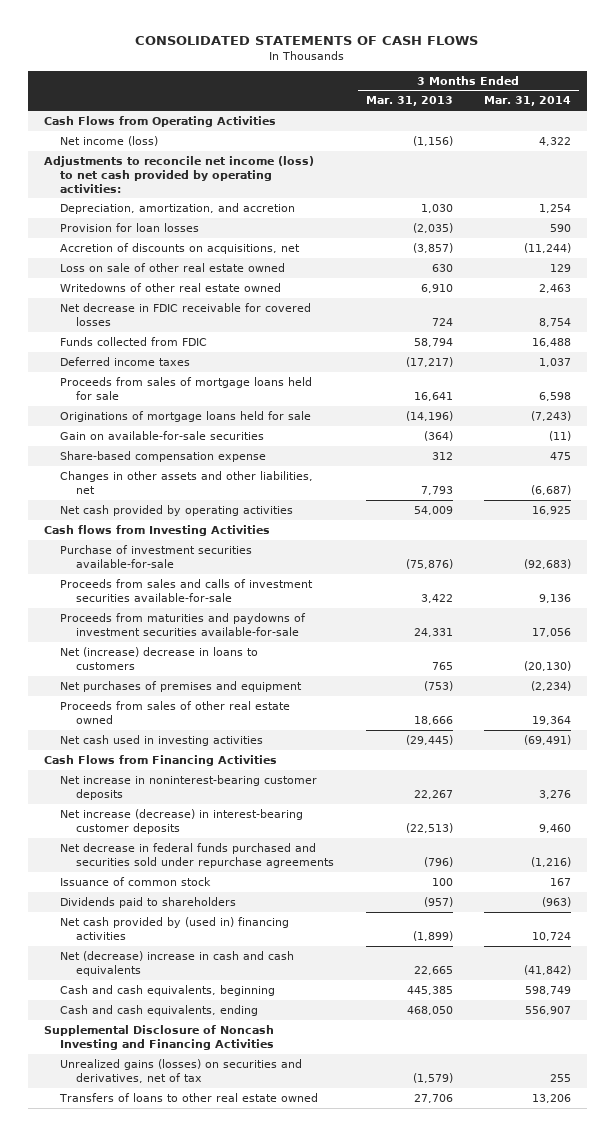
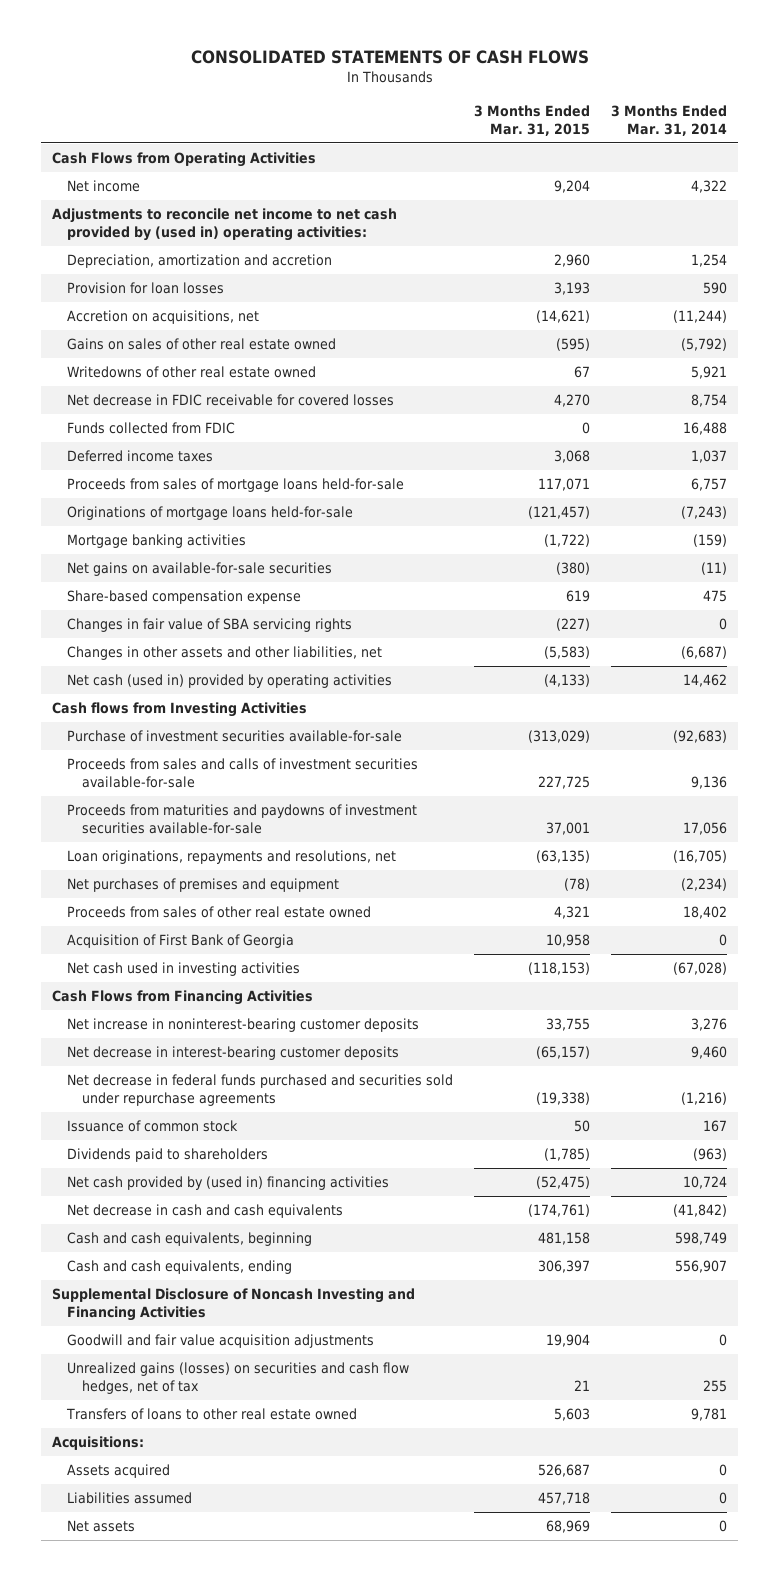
[365,96,453,107] Mar. 31, 2013 -> none
none -> [474,104,591,136] 3 Months Ended Mar. 31, 2015
[59,135,158,146] Net income (loss) -> [66,180,140,193] Net income
[43,155,314,193] Adjustments to reconcile net income (loss) to net cash provided by operating activities: -> [51,208,397,242] Adjustments to reconcile net income to net cash provided by (used in) operating activities:
[59,202,295,214] Depreciation, amortization, and accretion -> [66,254,332,269] Depreciation, amortization and accretion
[59,242,300,254] Accretion of discounts on acquisitions, net -> [66,310,259,325] Accretion on acquisitions, net
[59,262,285,272] Loss on sale of other real estate owned -> [66,338,336,351] Gains on sales of other real estate owned
[550,263,572,272] 129 -> [681,338,728,352] (5,792)
[539,283,572,293] 2,463 -> [691,366,728,380] 5,921
[59,376,312,400] Proceeds from sales of mortgage loans held for sale -> [66,478,404,493] Proceeds from sales of mortgage loans held-for-sale
[539,391,572,401] 6,598 -> [691,478,728,492] 6,757
[59,410,311,422] Originations of mortgage loans held for sale -> [66,506,353,521] Originations of mortgage loans held-for-sale
none -> [66,534,246,549] Mortgage banking activities
[59,430,264,440] Gain on available-for-sale securities -> [66,562,332,577] Net gains on available-for-sale securities
none -> [66,618,352,633] Changes in fair value of SBA servicing rights
[59,504,293,516] Net cash provided by operating activities -> [66,674,392,689] Net cash (used in) provided by operating activities
[532,505,572,515] 16,925 -> [683,674,728,688] 14,462
[59,646,258,670] Net (increase) decrease in loans to customers -> none
none -> [66,850,396,865] Loan originations, repayments and resolutions, net
[532,715,572,725] 19,364 -> [683,906,728,920] 18,402
none -> [66,934,294,949] Acquisition of First Bank of Georgia
[524,734,572,745] (69,491) -> [673,962,728,976] (67,028)
[59,808,303,834] Net increase (decrease) in interest-bearing customer deposits -> [66,1046,399,1061] Net decrease in interest-bearing customer deposits
[59,950,294,976] Net (decrease) increase in cash and cash equivalents -> [66,1204,343,1219] Net decrease in cash and cash equivalents
none -> [66,1334,374,1349] Goodwill and fair value acquisition adjustments
[59,1058,302,1083] Unrealized gains (losses) on securities and derivatives, net of tax -> [66,1362,409,1395] Unrealized gains (losses) on securities and cash flow hedges, net of tax
[532,1093,572,1103] 13,206 -> [691,1408,728,1422] 9,781
none -> [51,1436,144,1451] Acquisitions:
none -> [66,1464,170,1479] Assets acquired
none -> [66,1492,192,1505] Liabilities assumed
none -> [66,1520,135,1533] Net assets

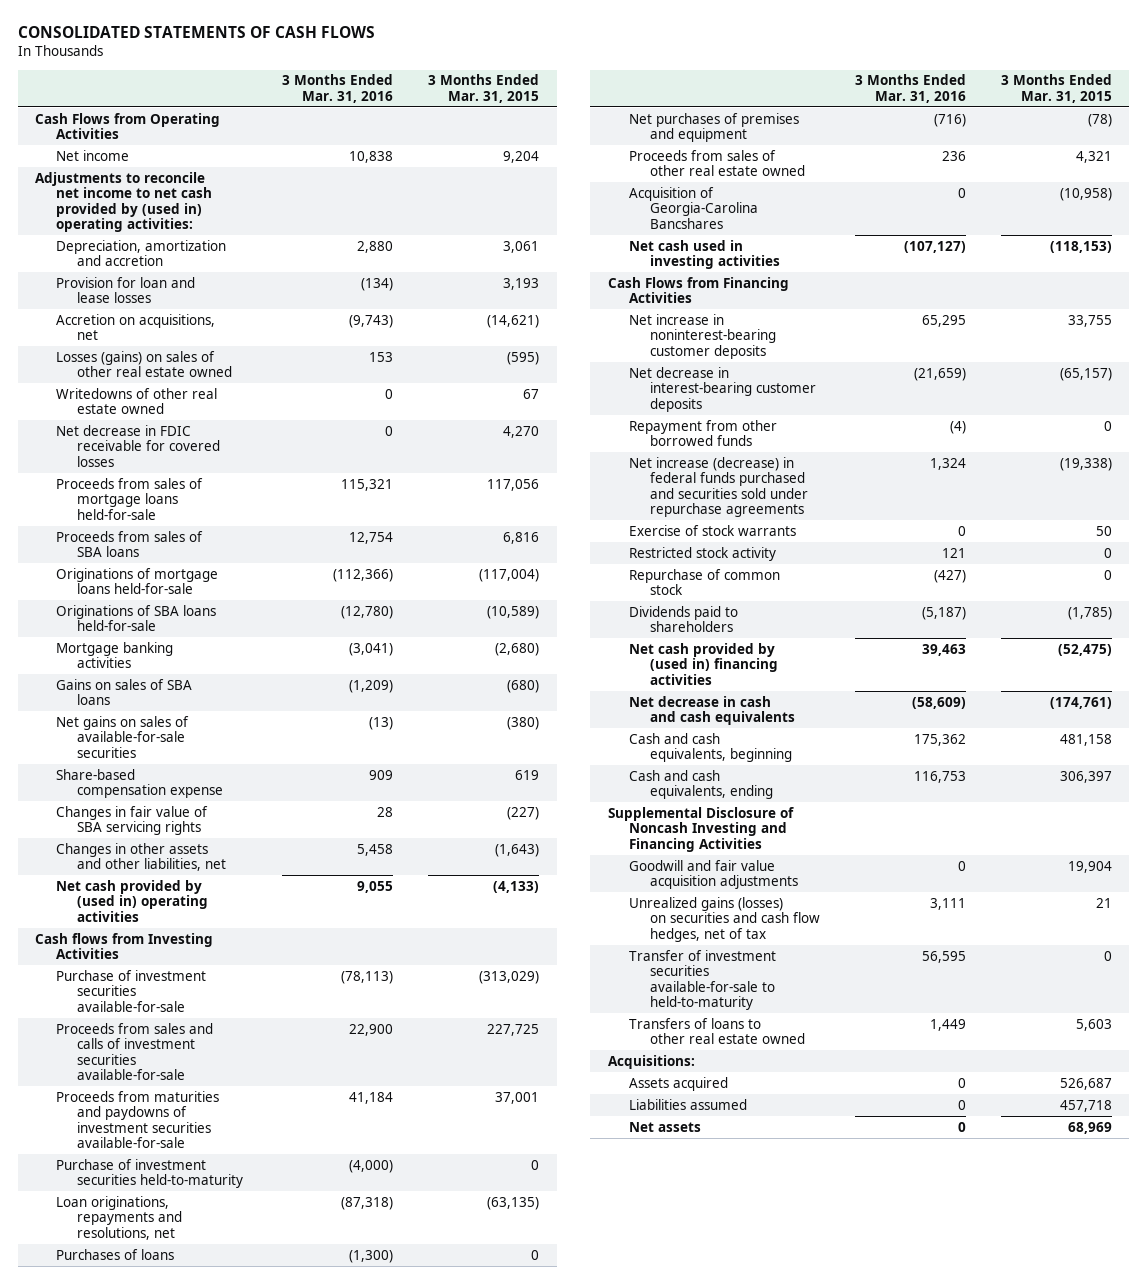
[611,104,728,136] 3 Months Ended Mar. 31, 2014 -> none
none -> [282,74,394,103] 3 Months Ended Mar. 31, 2016
[554,254,591,268] 2,960 -> [503,240,540,253] 3,061
[66,282,224,295] Provision for loan losses -> [56,276,196,304] Provision for loan and lease losses
[66,338,336,351] Gains on sales of other real estate owned -> [56,350,233,378] Losses (gains) on sales of other real estate owned
[66,422,235,435] Funds collected from FDIC -> none
[66,450,213,463] Deferred income taxes -> none
[538,478,591,492] 117,071 -> [487,478,540,491] 117,056
none -> [56,530,204,558] Proceeds from sales of SBA loans
[528,506,591,520] (121,457) -> [479,568,540,582] (117,004)
none -> [56,604,217,632] Originations of SBA loans held-for-sale
[544,534,591,548] (1,722) -> [495,642,540,656] (2,680)
none -> [56,678,193,706] Gains on sales of SBA loans
[66,562,332,577] Net gains on available-for-sale securities -> [56,715,190,758] Net gains on sales of available-for-sale securities
[544,646,591,660] (5,583) -> [495,843,540,857] (1,643)
[66,674,392,689] Net cash (used in) provided by operating activities -> [56,879,209,922] Net cash provided by (used in) operating activities
none -> [56,1158,244,1189] Purchase of investment securities held-to-maturity
none -> [56,1248,175,1260] Purchases of loans
[66,934,294,949] Acquisition of First Bank of Georgia -> [628,186,758,229] Acquisition of Georgia-Carolina Bancshares
[546,934,591,948] 10,958 -> [1059,187,1112,201] (10,958)
none -> [628,419,777,447] Repayment from other borrowed funds
[66,1074,453,1107] Net decrease in federal funds purchased and securities sold under repurchase agreements -> [628,456,808,518] Net increase (decrease) in federal funds purchased and securities sold under repurchase agreements
[66,1120,238,1133] Issuance of common stock -> [628,524,796,536] Exercise of stock warrants
none -> [628,546,776,561] Restricted stock activity
none -> [628,568,780,596] Repurchase of common stock
none -> [628,949,776,1011] Transfer of investment securities available-for-sale to held-to-maturity

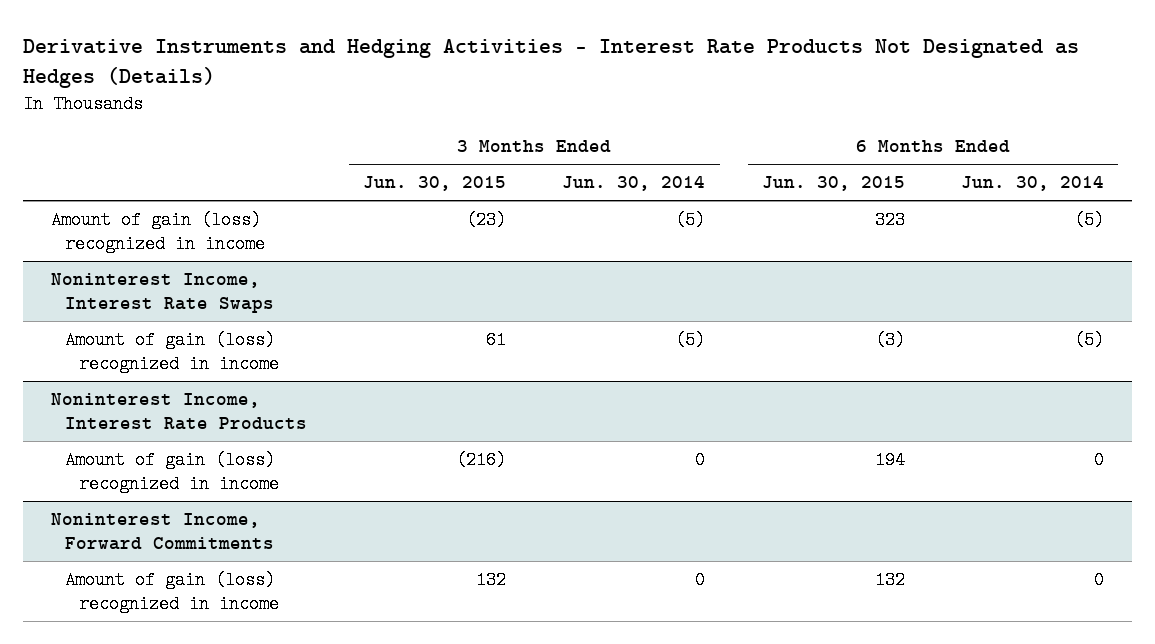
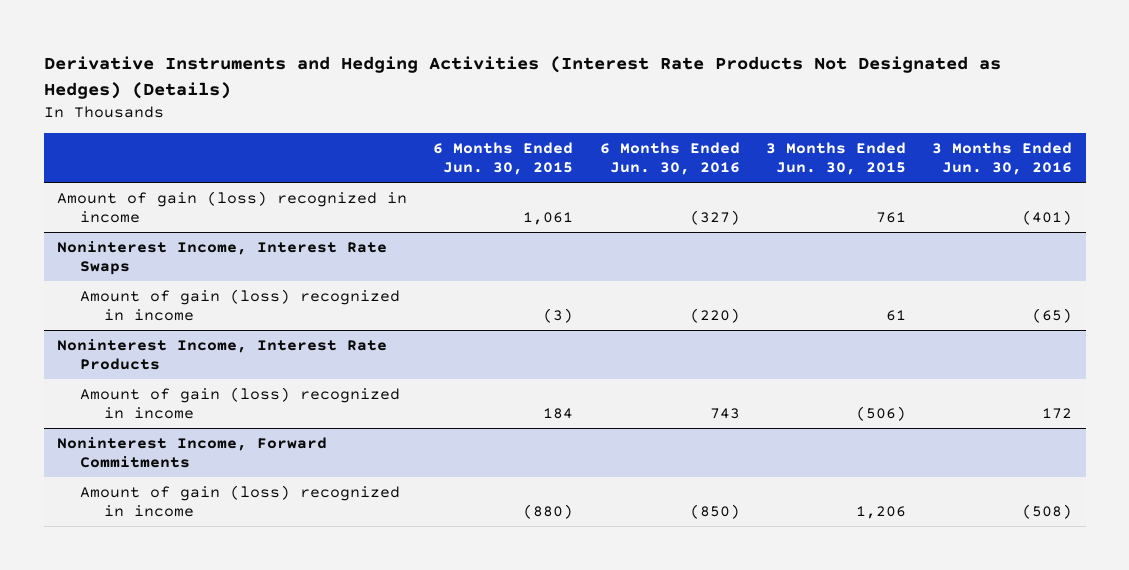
[22,39,1079,89] Derivative Instruments and Hedging Activities - Interest Rate Products Not Designated as Hedges (Details) -> [43,56,1001,99] Derivative Instruments and Hedging Activities (Interest Rate Products Not Designated as Hedges) (Details)
[562,176,706,192] Jun. 30, 2014 -> none
[960,176,1104,192] Jun. 30, 2014 -> none
none -> [599,141,740,176] 6 Months Ended Jun. 30, 2016
none -> [932,141,1073,176] 3 Months Ended Jun. 30, 2016
[466,210,507,229] (23) -> [876,211,907,223] 761
[874,210,905,229] 323 -> [523,211,574,225] 1,061
[456,450,507,469] (216) -> [856,405,907,421] (506)
[874,450,905,469] 194 -> [543,407,574,419] 184
[476,570,507,589] 132 -> [856,505,907,519] 1,206
[874,570,905,589] 132 -> [523,503,574,519] (880)

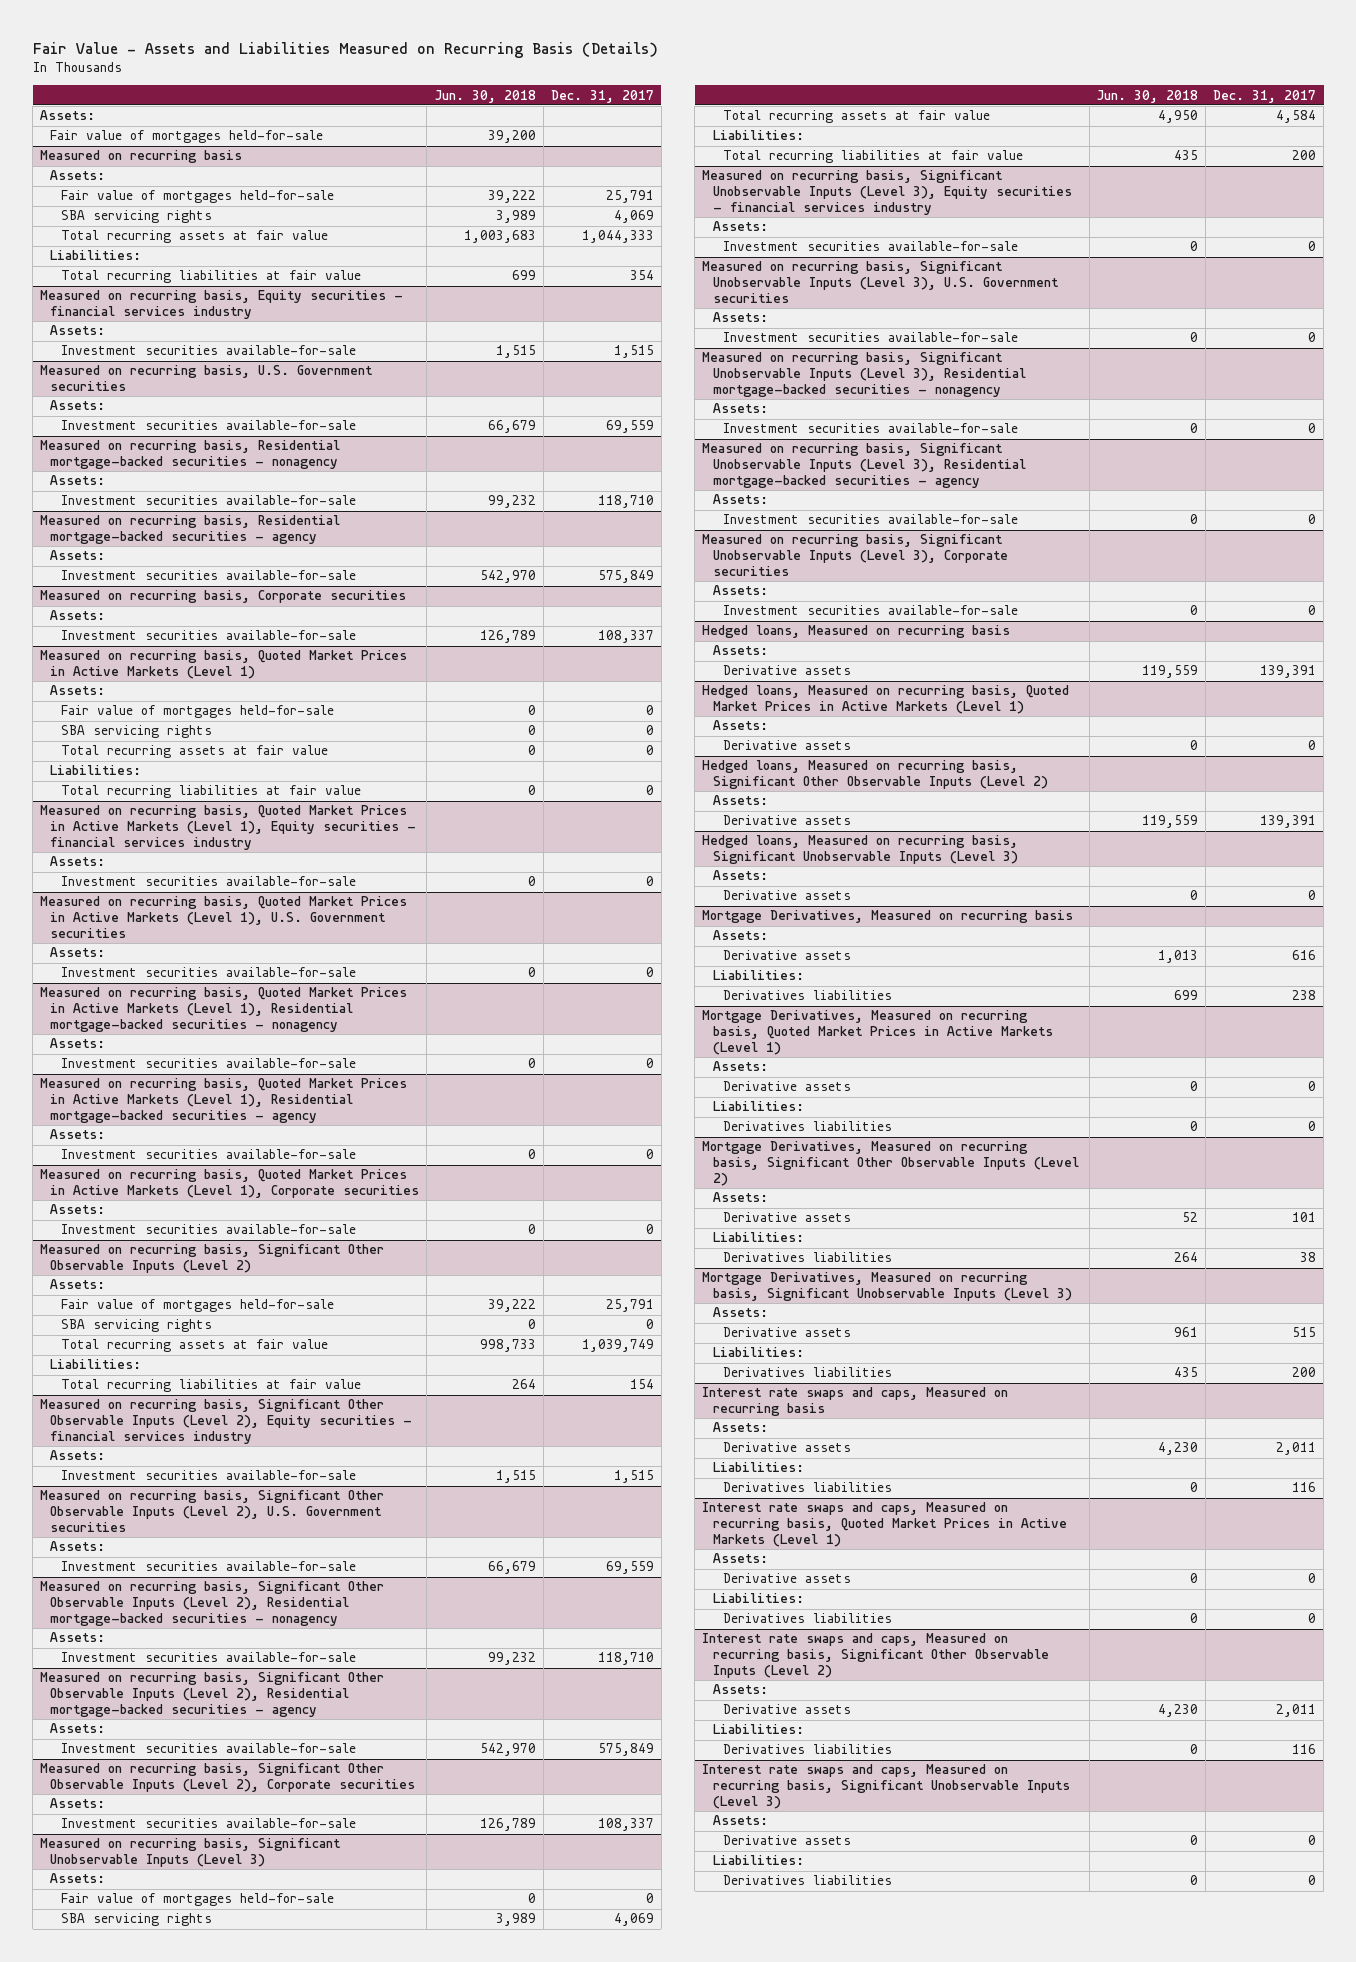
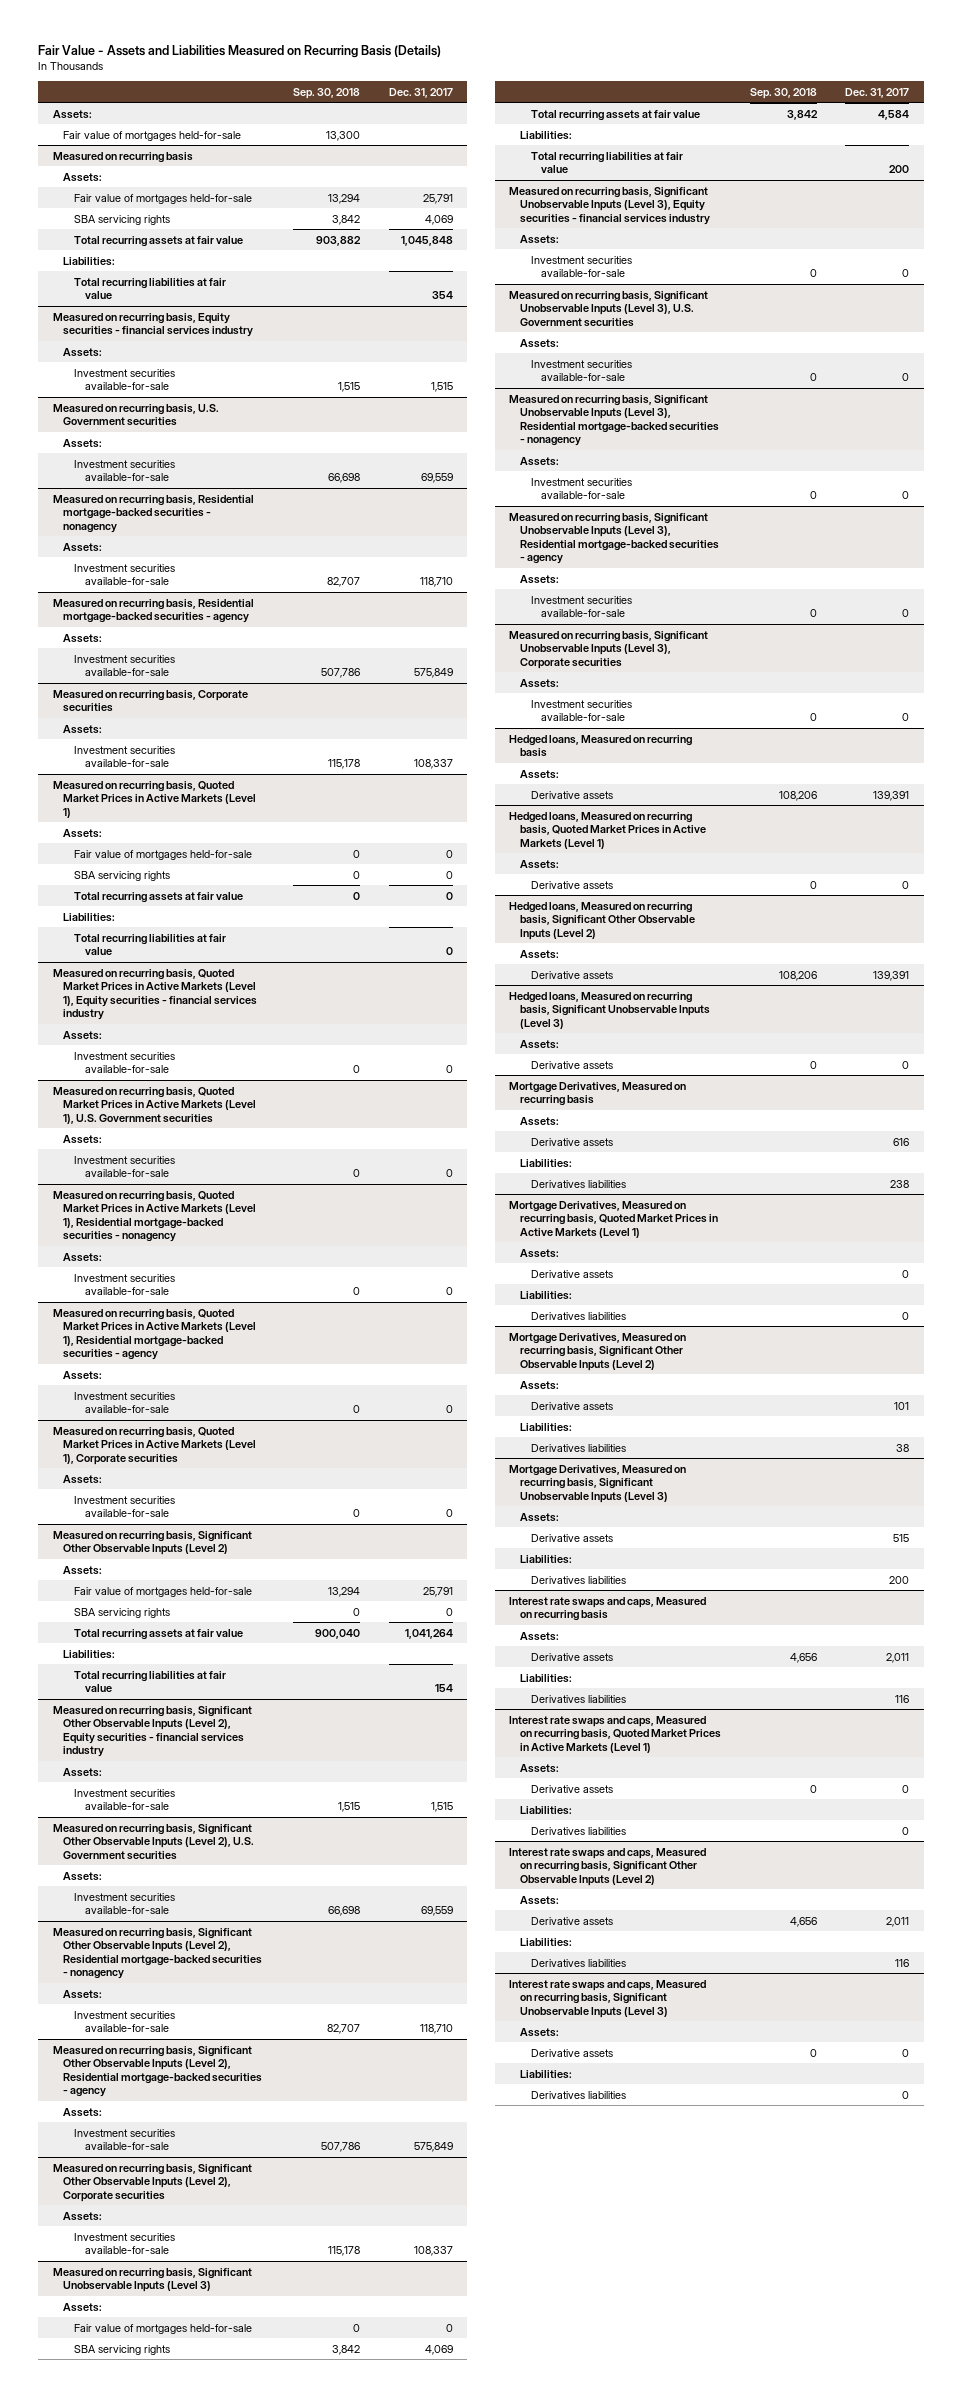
[434,89,536,103] Jun. 30, 2018 -> none
none -> [293,87,361,99] Sep. 30, 2018
[581,230,654,244] 1,044,333 -> [400,235,453,246] 1,045,848
[581,1339,654,1353] 1,039,749 -> [404,1628,453,1639] 1,041,264

